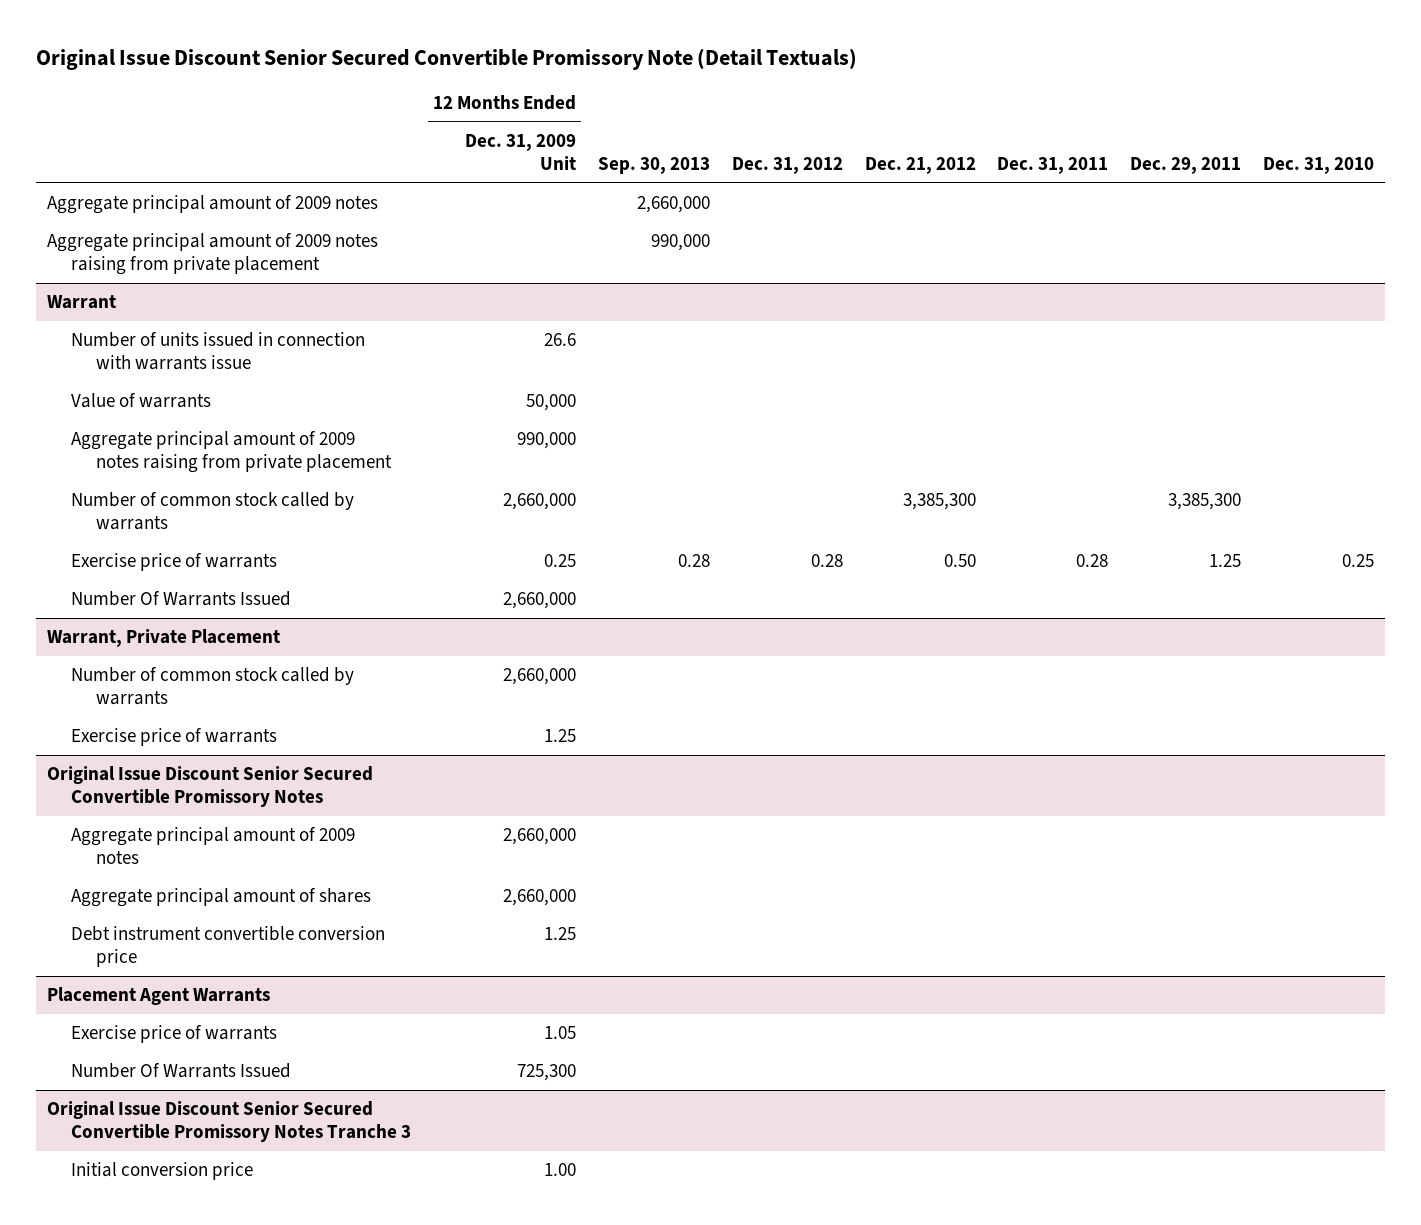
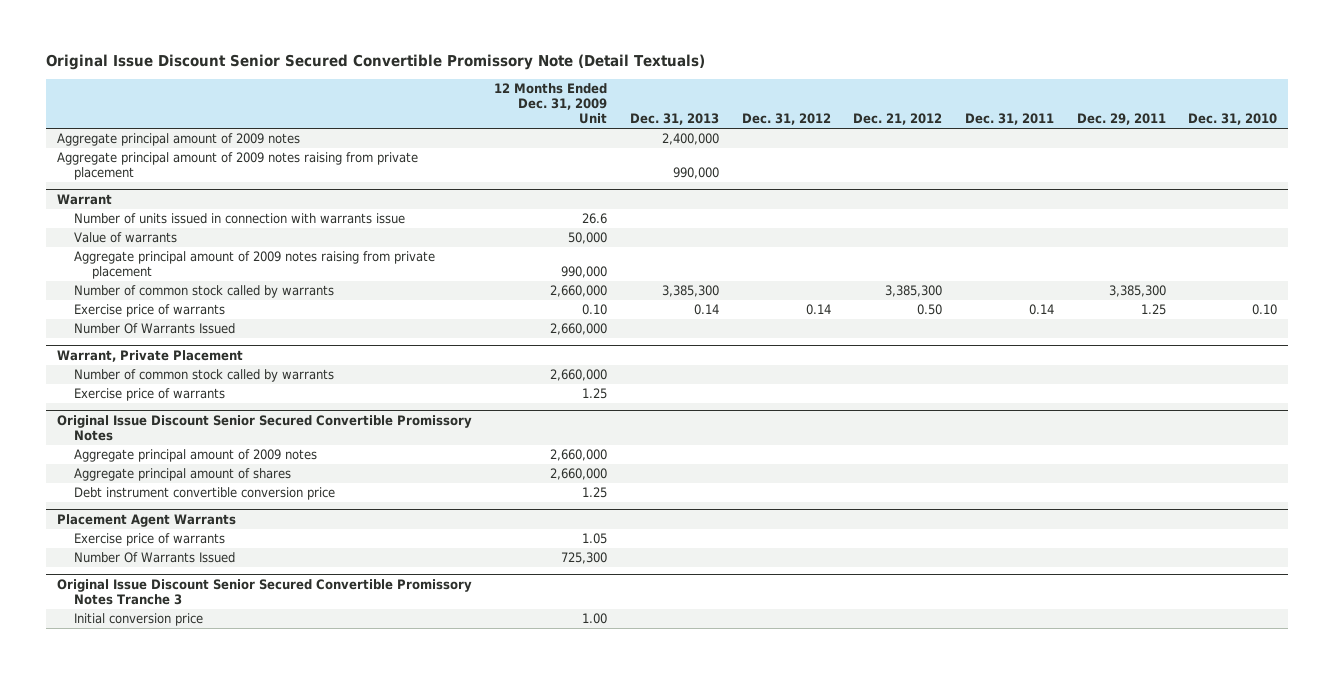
[597,157,710,175] Sep. 30, 2013 -> none
none -> [630,113,720,126] Dec. 31, 2013
[544,554,577,568] 0.25 -> [582,304,608,316] 0.10
[810,554,843,568] 0.28 -> [805,304,831,316] 0.14
[1076,554,1109,568] 0.28 -> [1028,304,1054,316] 0.14
[1342,554,1375,568] 0.25 -> [1252,304,1278,316] 0.10

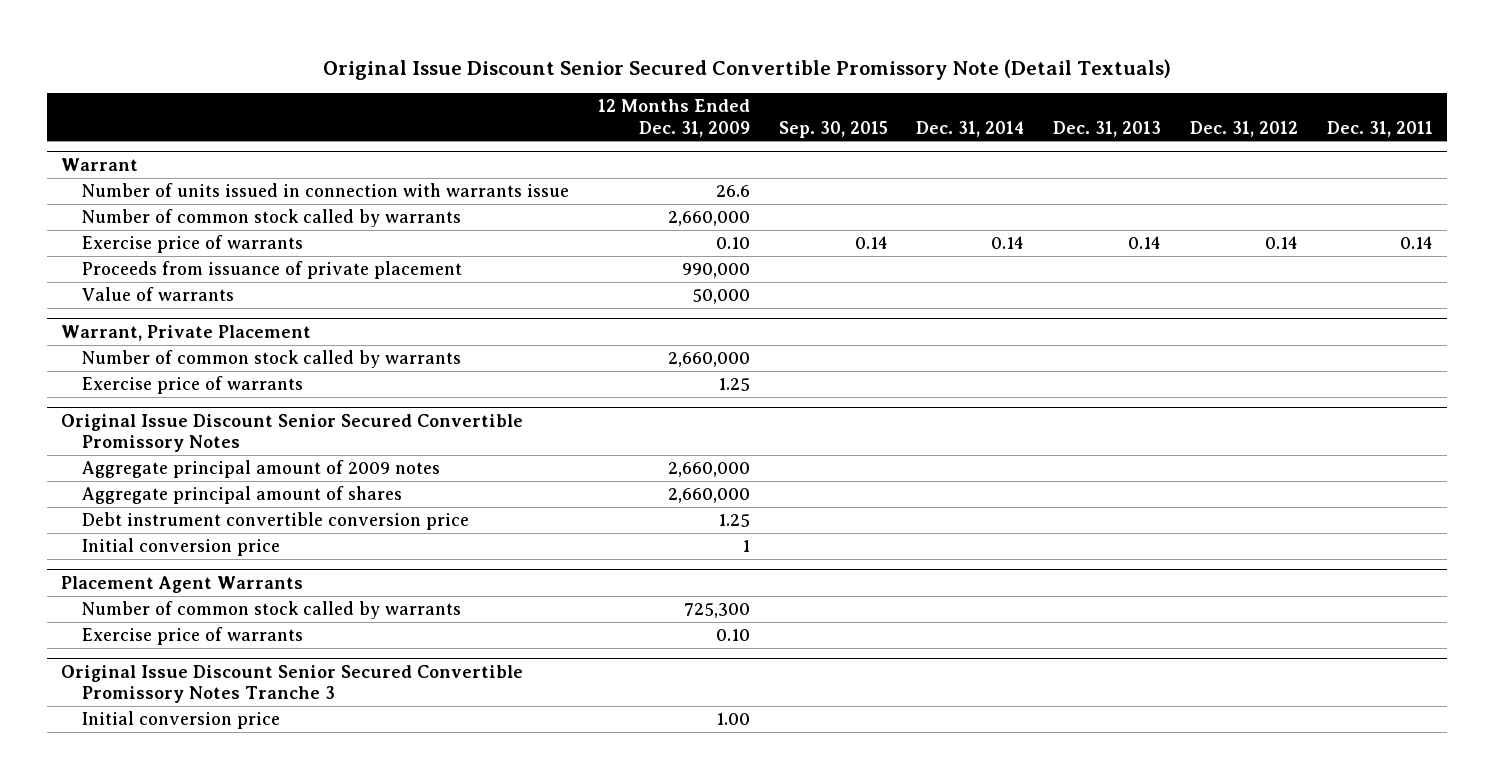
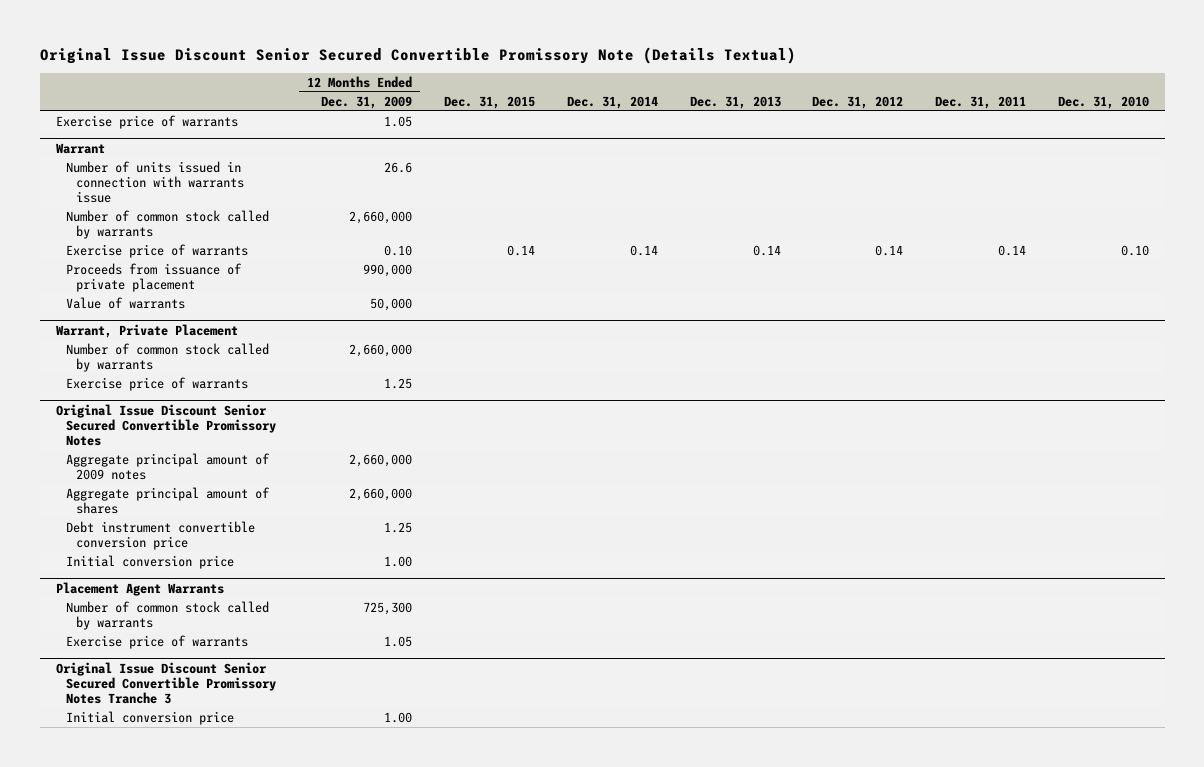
[323,58,1172,80] Original Issue Discount Senior Secured Convertible Promissory Note (Detail Textuals) -> [39,46,796,64] Original Issue Discount Senior Secured Convertible Promissory Note (Details Textual)
[778,120,888,138] Sep. 30, 2015 -> none
none -> [444,95,536,109] Dec. 31, 2015
none -> [1057,95,1149,109] Dec. 31, 2010
none -> [55,115,238,130] Exercise price of warrants
[741,540,750,553] 1 -> [384,556,413,568] 1.00
[715,629,750,642] 0.10 -> [384,636,413,648] 1.05

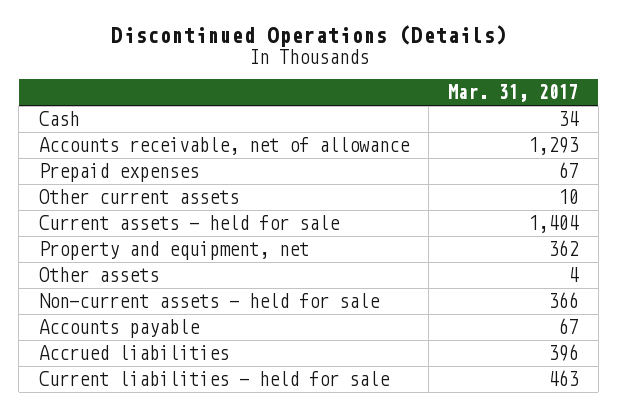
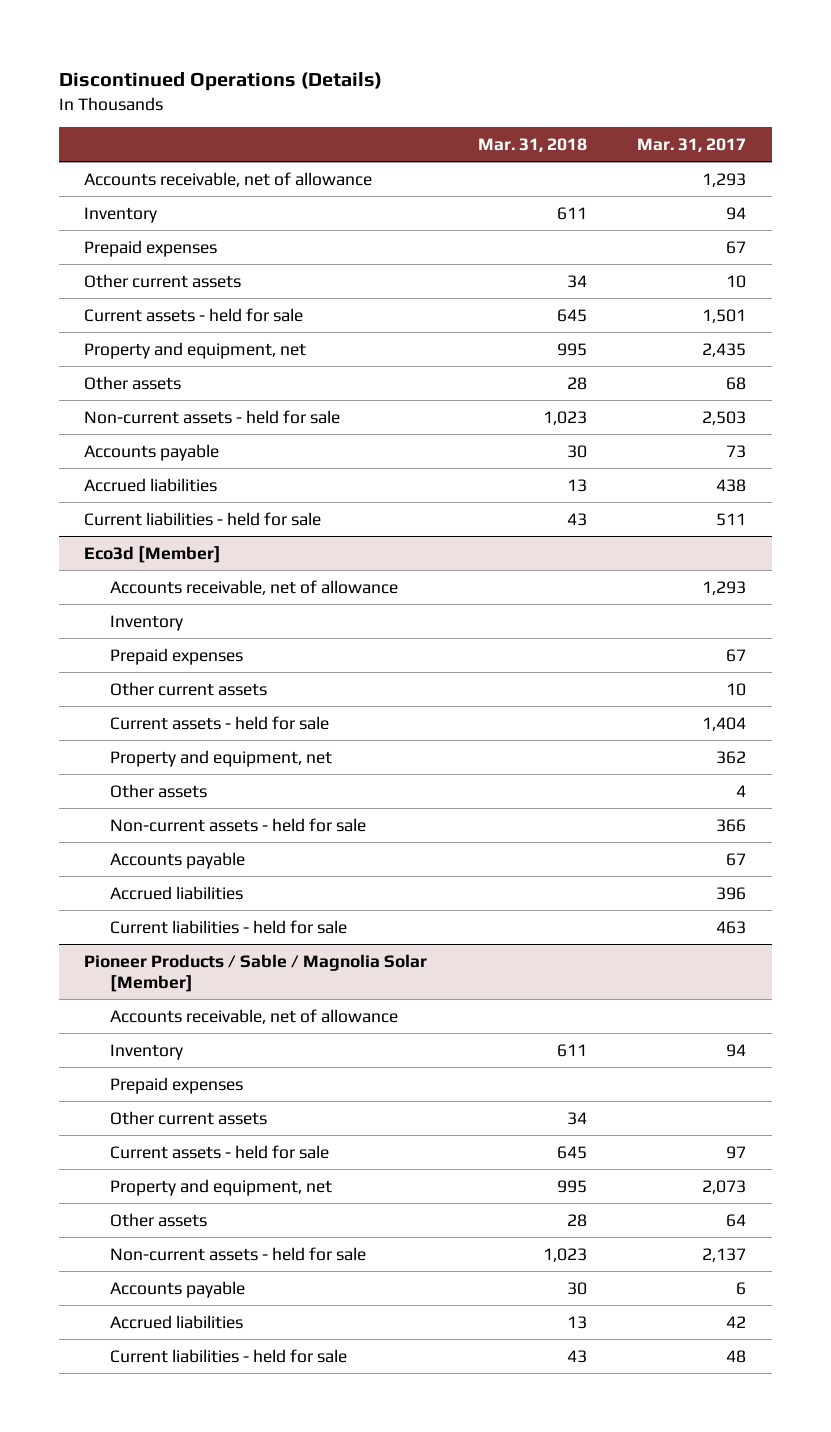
none -> [477,137,587,152] Mar. 31, 2018
[38,111,79,127] Cash -> none
none -> [84,206,158,223] Inventory
none -> [84,307,304,322] Current assets - held for sale
none -> [84,341,307,359] Property and equipment, net
none -> [84,375,182,390] Other assets
none -> [84,409,341,424] Non-current assets - held for sale
none -> [84,443,220,461] Accounts payable
none -> [84,477,218,492] Accrued liabilities
none -> [84,511,322,526] Current liabilities - held for sale
none -> [84,545,222,563] Eco3d [Member]
none -> [109,579,398,595] Accounts receivable, net of allowance
none -> [109,614,183,631] Inventory
none -> [109,647,243,665] Prepaid expenses
none -> [109,681,267,696] Other current assets
none -> [84,953,428,992] Pioneer Products / Sable / Magnolia Solar [Member]
none -> [109,1008,398,1024] Accounts receivable, net of allowance
none -> [109,1043,183,1060] Inventory
none -> [109,1076,243,1094] Prepaid expenses
none -> [109,1110,267,1125] Other current assets
none -> [109,1144,329,1159] Current assets - held for sale
none -> [109,1178,332,1196] Property and equipment, net
none -> [109,1212,207,1227] Other assets
none -> [109,1246,366,1261] Non-current assets - held for sale
none -> [109,1280,245,1298] Accounts payable
none -> [109,1314,243,1329] Accrued liabilities
none -> [109,1348,347,1363] Current liabilities - held for sale

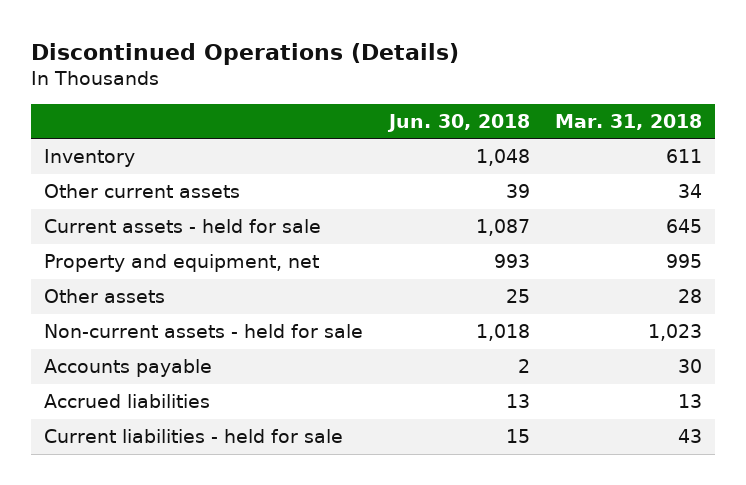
[637,137,747,152] Mar. 31, 2017 -> none
none -> [386,113,530,132] Jun. 30, 2018
[84,171,373,187] Accounts receivable, net of allowance -> none
[84,239,218,257] Prepaid expenses -> none
[84,545,222,563] Eco3d [Member] -> none
[109,579,398,595] Accounts receivable, net of allowance -> none
[109,614,183,631] Inventory -> none
[109,647,243,665] Prepaid expenses -> none
[109,681,267,696] Other current assets -> none
[109,715,329,730] Current assets - held for sale -> none
[109,749,332,767] Property and equipment, net -> none
[109,783,207,798] Other assets -> none
[109,817,366,832] Non-current assets - held for sale -> none
[109,851,245,869] Accounts payable -> none
[109,885,243,900] Accrued liabilities -> none
[109,919,347,934] Current liabilities - held for sale -> none
[84,953,428,992] Pioneer Products / Sable / Magnolia Solar [Member] -> none
[109,1008,398,1024] Accounts receivable, net of allowance -> none
[109,1043,183,1060] Inventory -> none
[109,1076,243,1094] Prepaid expenses -> none
[109,1110,267,1125] Other current assets -> none
[109,1144,329,1159] Current assets - held for sale -> none
[109,1178,332,1196] Property and equipment, net -> none
[109,1212,207,1227] Other assets -> none
[109,1246,366,1261] Non-current assets - held for sale -> none
[109,1280,245,1298] Accounts payable -> none
[109,1314,243,1329] Accrued liabilities -> none
[109,1348,347,1363] Current liabilities - held for sale -> none

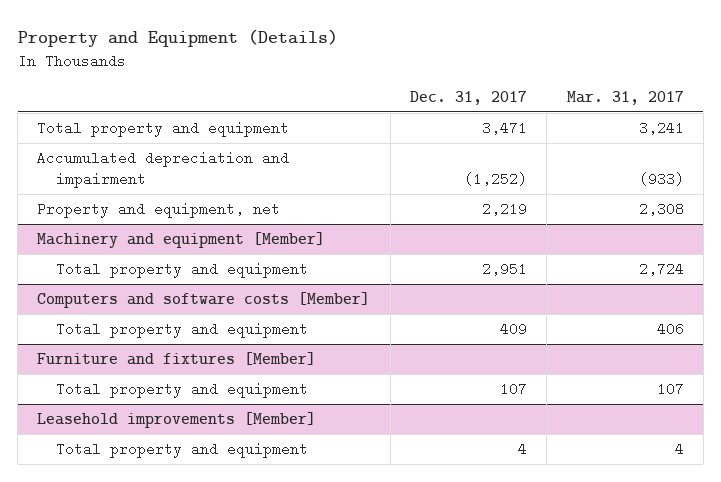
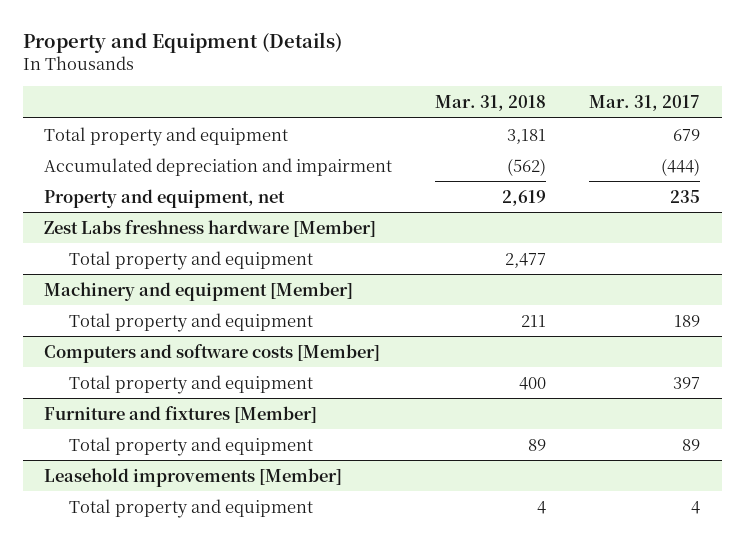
[410,91,528,106] Dec. 31, 2017 -> none
none -> [435,94,547,111] Mar. 31, 2018
[638,120,684,135] 3,241 -> [673,128,701,141] 679
[638,172,684,187] (933) -> [661,157,701,176] (444)
[638,201,684,216] 2,308 -> [670,189,701,203] 235
none -> [44,219,377,237] Zest Labs freshness hardware [Member]
none -> [69,250,314,270] Total property and equipment
[638,261,684,276] 2,724 -> [674,314,701,327] 189
[656,321,684,336] 406 -> [673,376,701,389] 397
[656,381,684,396] 107 -> [682,438,701,451] 89

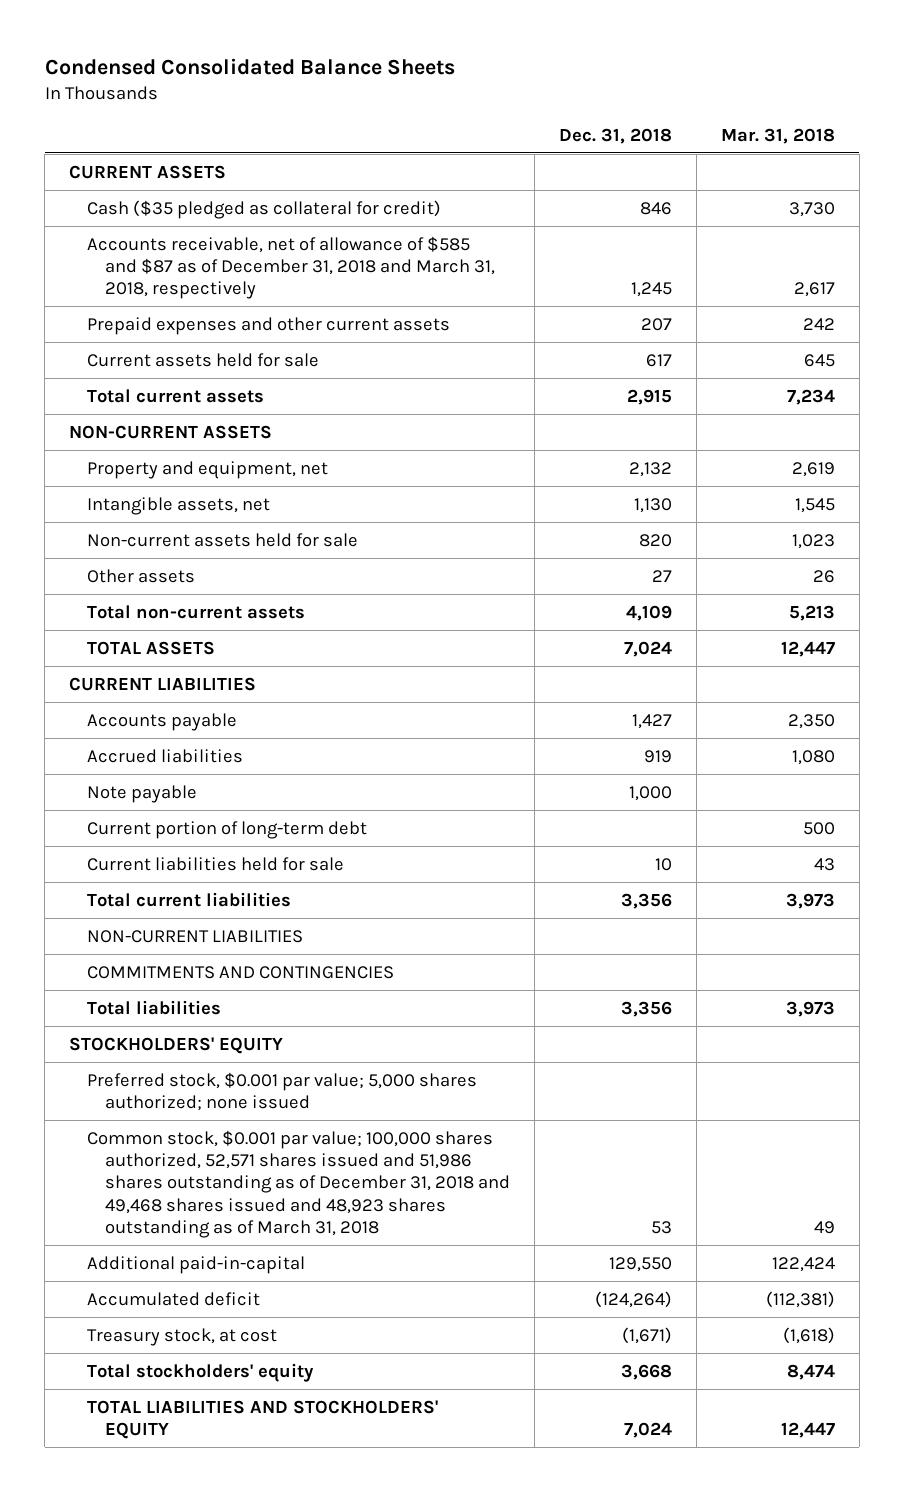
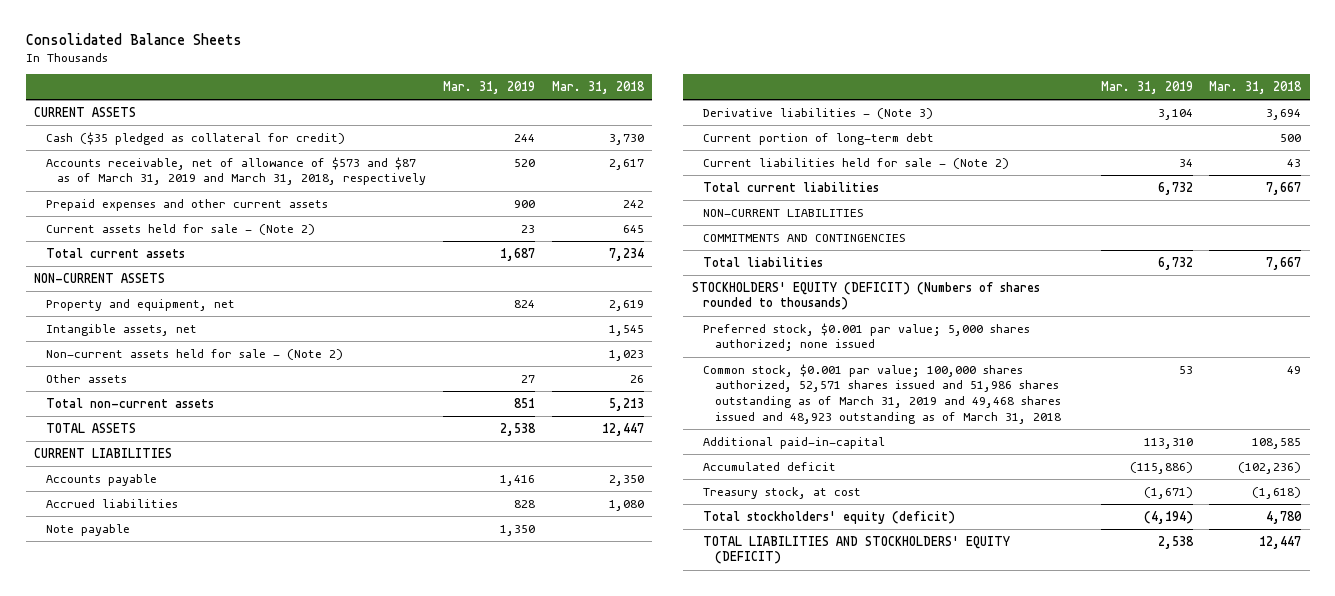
[44,57,455,75] Condensed Consolidated Balance Sheets -> [25,32,242,45] Consolidated Balance Sheets
[559,127,673,144] Dec. 31, 2018 -> none
none -> [442,80,535,94] Mar. 31, 2019
[87,235,496,300] Accounts receivable, net of allowance of $585 and $87 as of December 31, 2018 and March 31, 2018, respectively -> [45,156,427,186] Accounts receivable, net of allowance of $573 and $87 as of March 31, 2019 and March 31, 2018, respectively
[87,352,320,367] Current assets held for sale -> [45,223,315,235] Current assets held for sale - (Note 2)
[87,532,359,547] Non-current assets held for sale -> [45,348,343,360] Non-current assets held for sale - (Note 2)
none -> [703,107,934,119] Derivative liabilities - (Note 3)
[87,856,345,871] Current liabilities held for sale -> [703,157,1010,169] Current liabilities held for sale - (Note 2)
[785,892,835,909] 3,973 -> [1266,181,1302,195] 7,667
[785,1000,835,1017] 3,973 -> [1266,256,1302,270] 7,667
[69,1036,284,1054] STOCKHOLDERS' EQUITY -> [691,281,1040,311] STOCKHOLDERS' EQUITY (DEFICIT) (Numbers of shares rounded to thousands)
[87,1129,511,1239] Common stock, $0.001 par value; 100,000 shares authorized, 52,571 shares issued and 51,986 shares outstanding as of December 31, 2018 and 49,468 shares issued and 48,923 shares outstanding as of March 31, 2018 -> [703,363,1061,424] Common stock, $0.001 par value; 100,000 shares authorized, 52,571 shares issued and 51,986 shares outstanding as of March 31, 2019 and 49,468 shares issued and 48,923 outstanding as of March 31, 2018
[771,1256,835,1272] 122,424 -> [1252,437,1302,449] 108,585
[765,1290,835,1308] (112,381) -> [1238,461,1302,474] (102,236)
[87,1362,315,1382] Total stockholders' equity -> [703,510,956,524] Total stockholders' equity (deficit)
[786,1363,835,1380] 8,474 -> [1266,510,1303,524] 4,780
[87,1399,439,1440] TOTAL LIABILITIES AND STOCKHOLDERS' EQUITY -> [703,535,1011,565] TOTAL LIABILITIES AND STOCKHOLDERS' EQUITY (DEFICIT)

